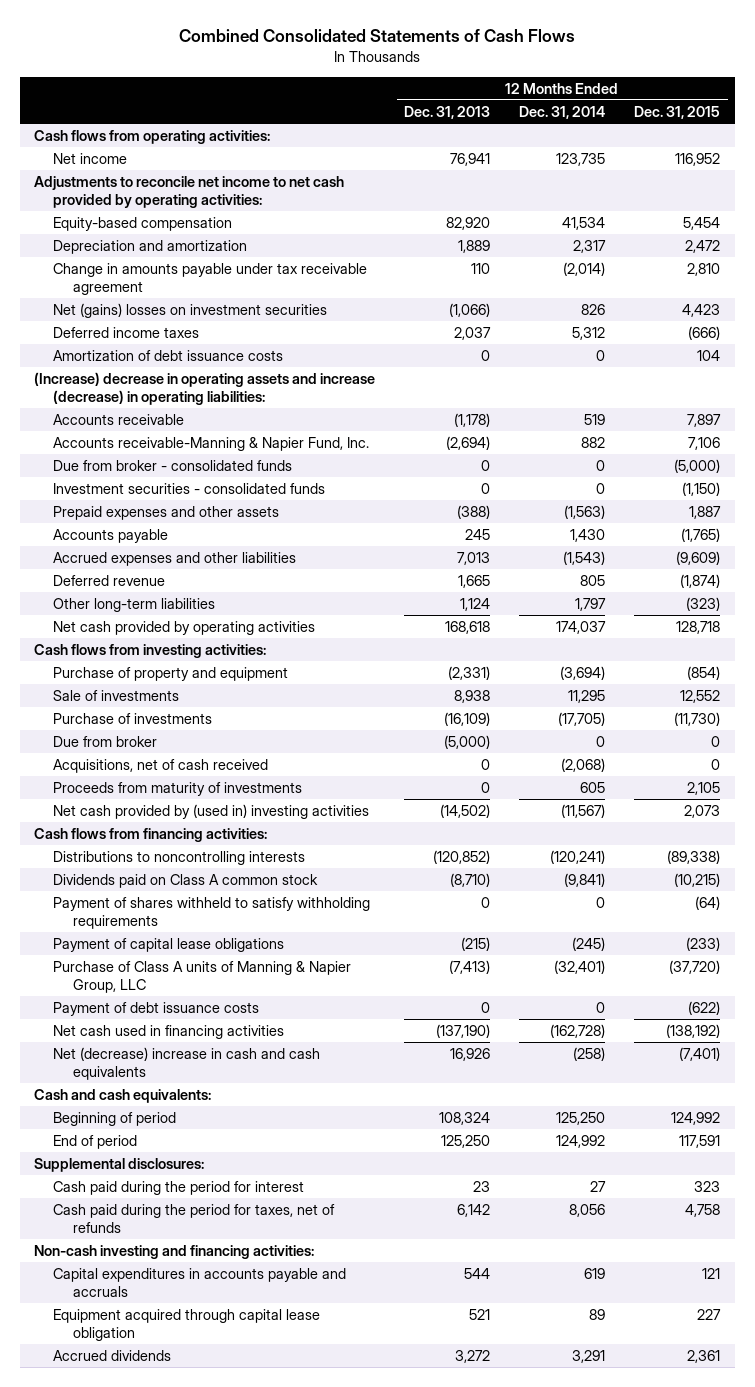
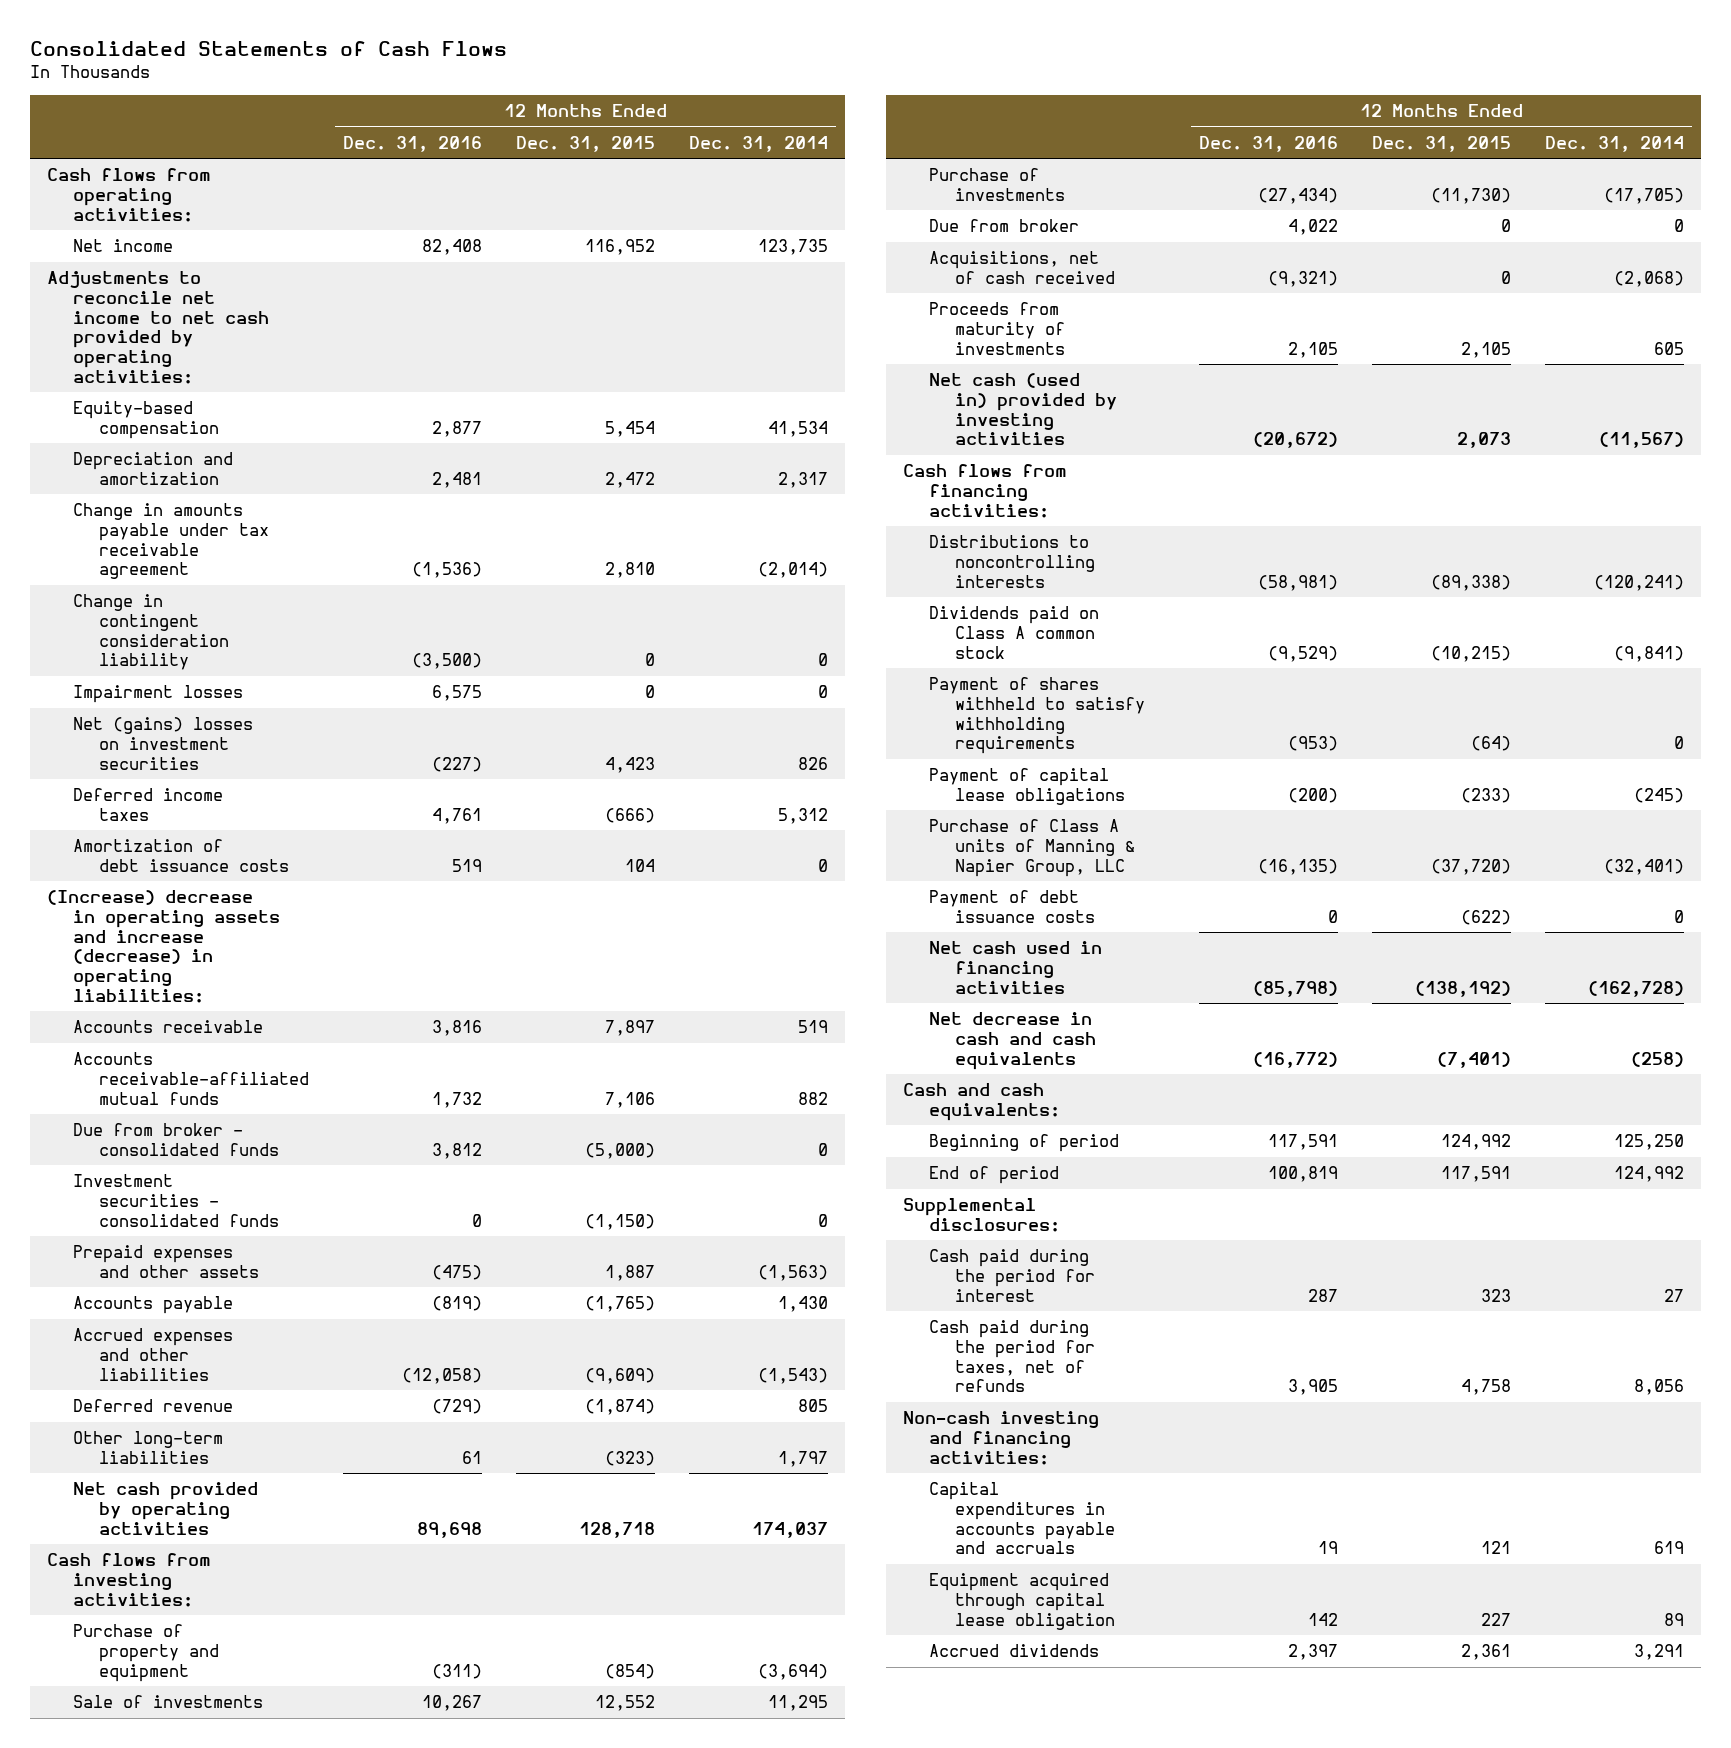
[179,29,576,43] Combined Consolidated Statements of Cash Flows -> [30,41,508,57] Consolidated Statements of Cash Flows
[404,105,491,119] Dec. 31, 2013 -> none
none -> [343,135,483,152] Dec. 31, 2016
none -> [73,594,230,671] Change in contingent consideration liability
none -> [73,685,244,704] Impairment losses
[53,436,370,451] Accounts receivable-Manning & Napier Fund, Inc. -> [73,1052,310,1105] Accounts receivable-affiliated mutual funds
[53,803,370,819] Net cash provided by (used in) investing activities -> [929,373,1118,446] Net cash (used in) provided by investing activities
[53,1046,321,1080] Net (decrease) increase in cash and cash equivalents -> [929,1012,1097,1070] Net decrease in cash and cash equivalents

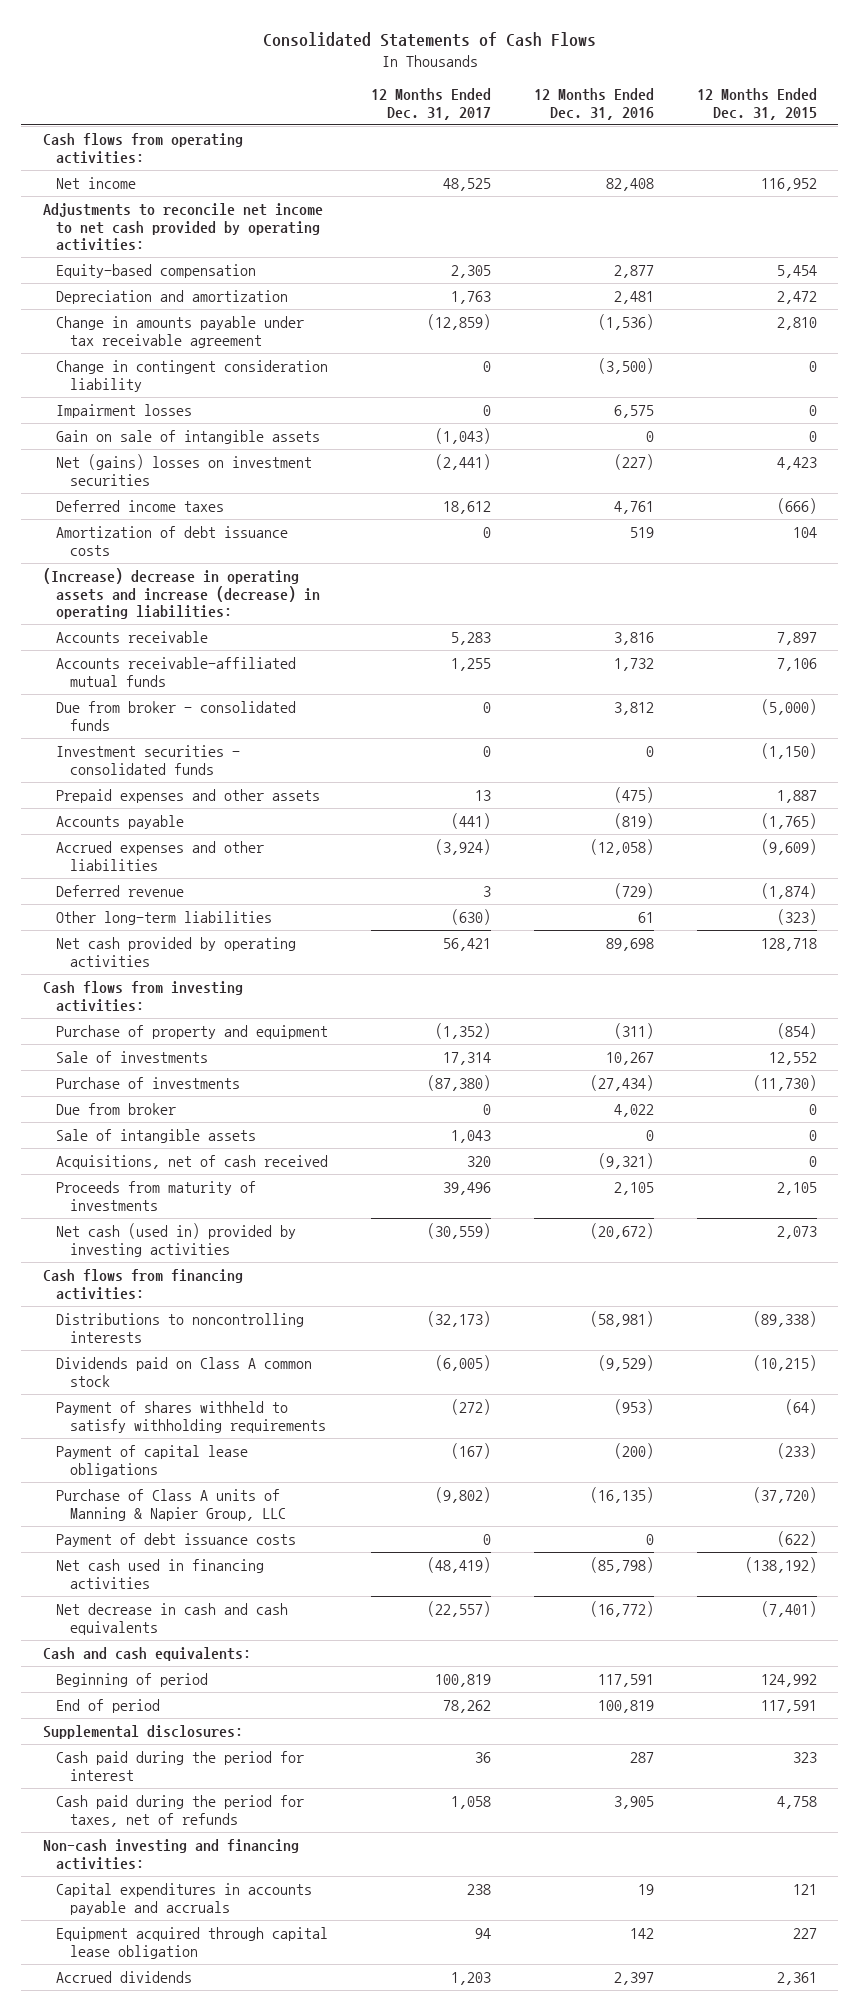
[688,135,828,152] Dec. 31, 2014 -> none
none -> [371,87,492,120] 12 Months Ended Dec. 31, 2017
none -> [56,429,321,444] Gain on sale of intangible assets
none -> [56,1128,257,1143] Sale of intangible assets

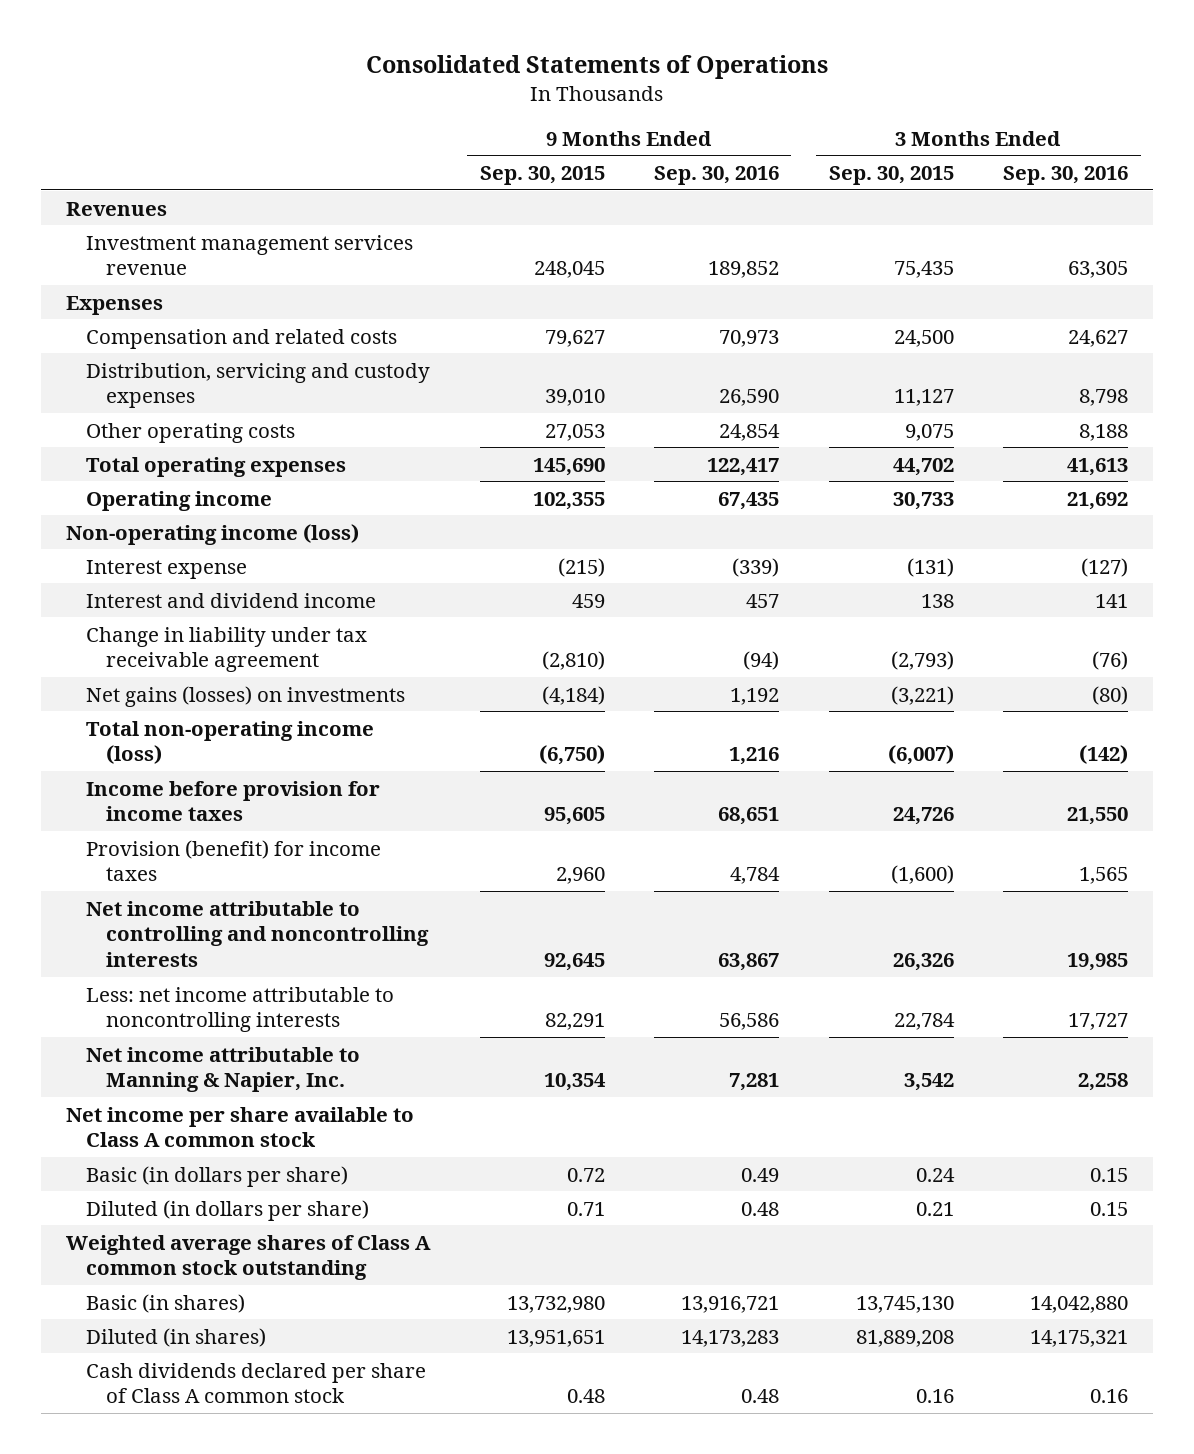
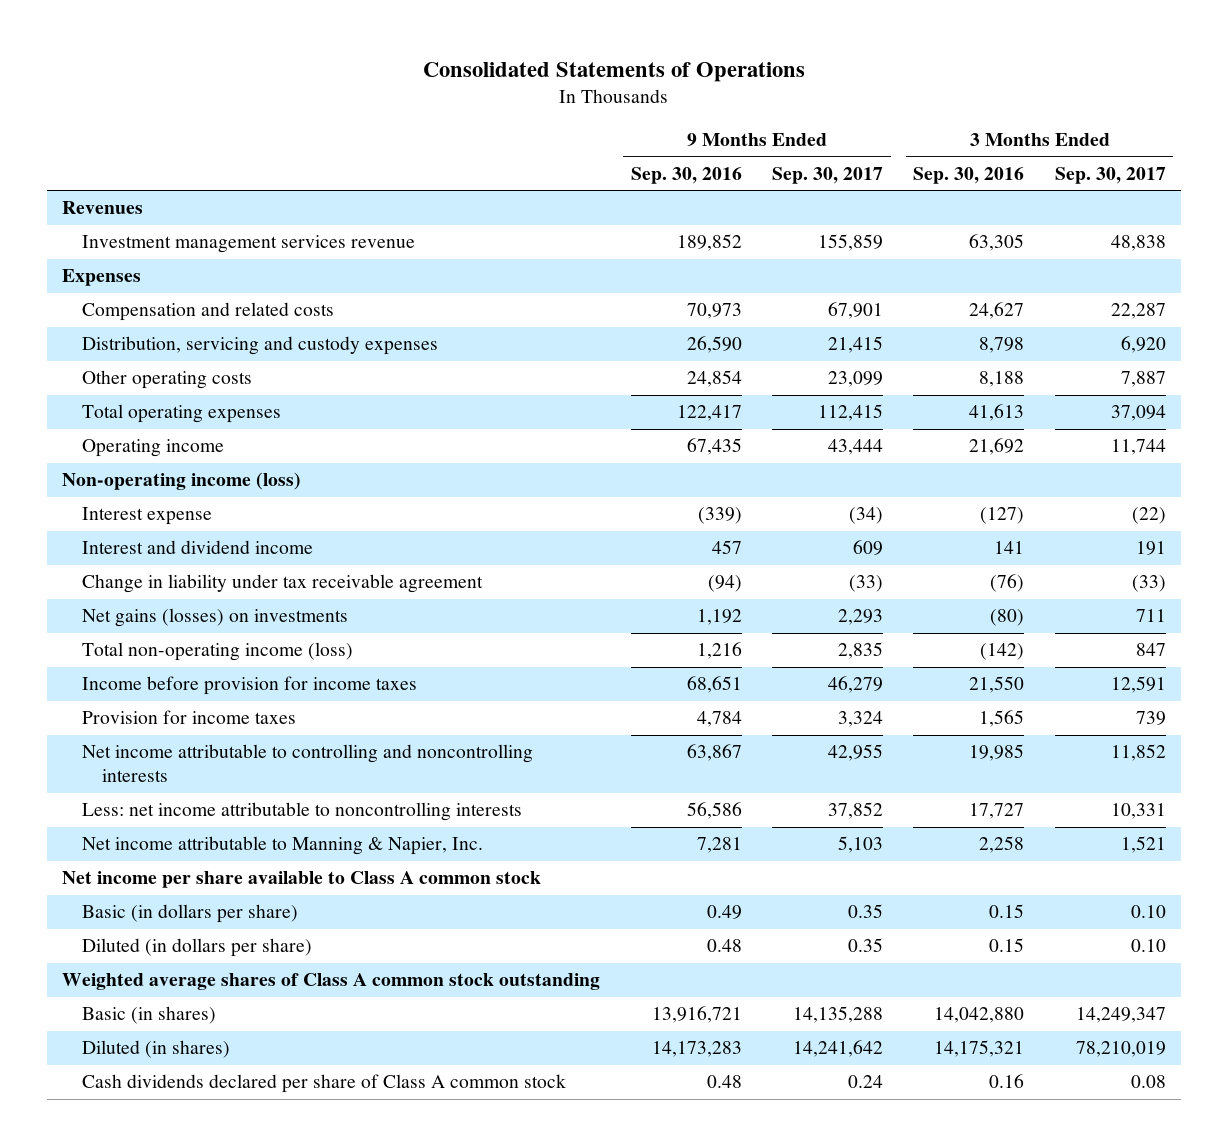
[479,166,605,186] Sep. 30, 2015 -> none
[828,166,954,186] Sep. 30, 2015 -> none
none -> [772,166,884,184] Sep. 30, 2017
none -> [1054,166,1166,184] Sep. 30, 2017
[85,839,381,882] Provision (benefit) for income taxes -> [81,710,296,725] Provision for income taxes

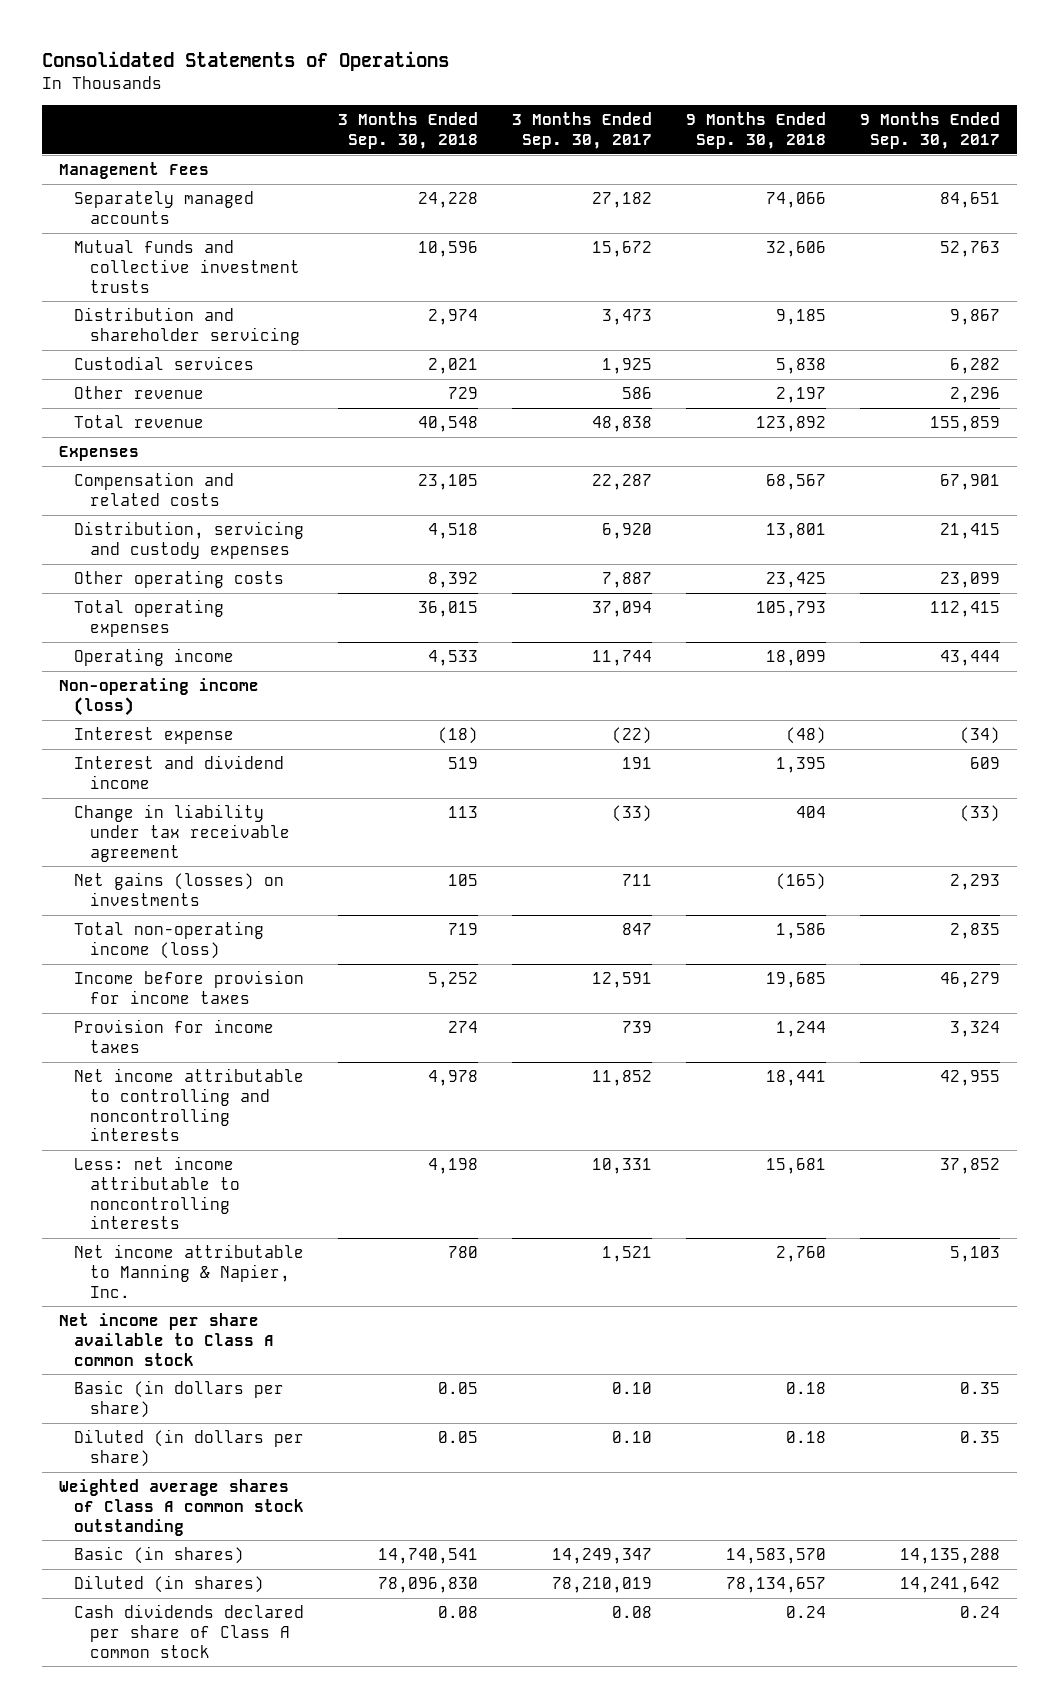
[630,166,742,184] Sep. 30, 2016 -> none
[913,166,1025,184] Sep. 30, 2016 -> none
none -> [338,112,479,149] 3 Months Ended Sep. 30, 2018
none -> [686,112,827,149] 9 Months Ended Sep. 30, 2018
[62,201,144,215] Revenues -> none
none -> [59,162,210,180] Management Fees
none -> [74,191,255,224] Separately managed accounts
none -> [74,240,300,293] Mutual funds and collective investment trusts
none -> [74,307,300,345] Distribution and shareholder servicing
none -> [74,356,255,371] Custodial services
none -> [74,386,205,400] Other revenue
[81,235,415,254] Investment management services revenue -> [74,415,205,429] Total revenue

